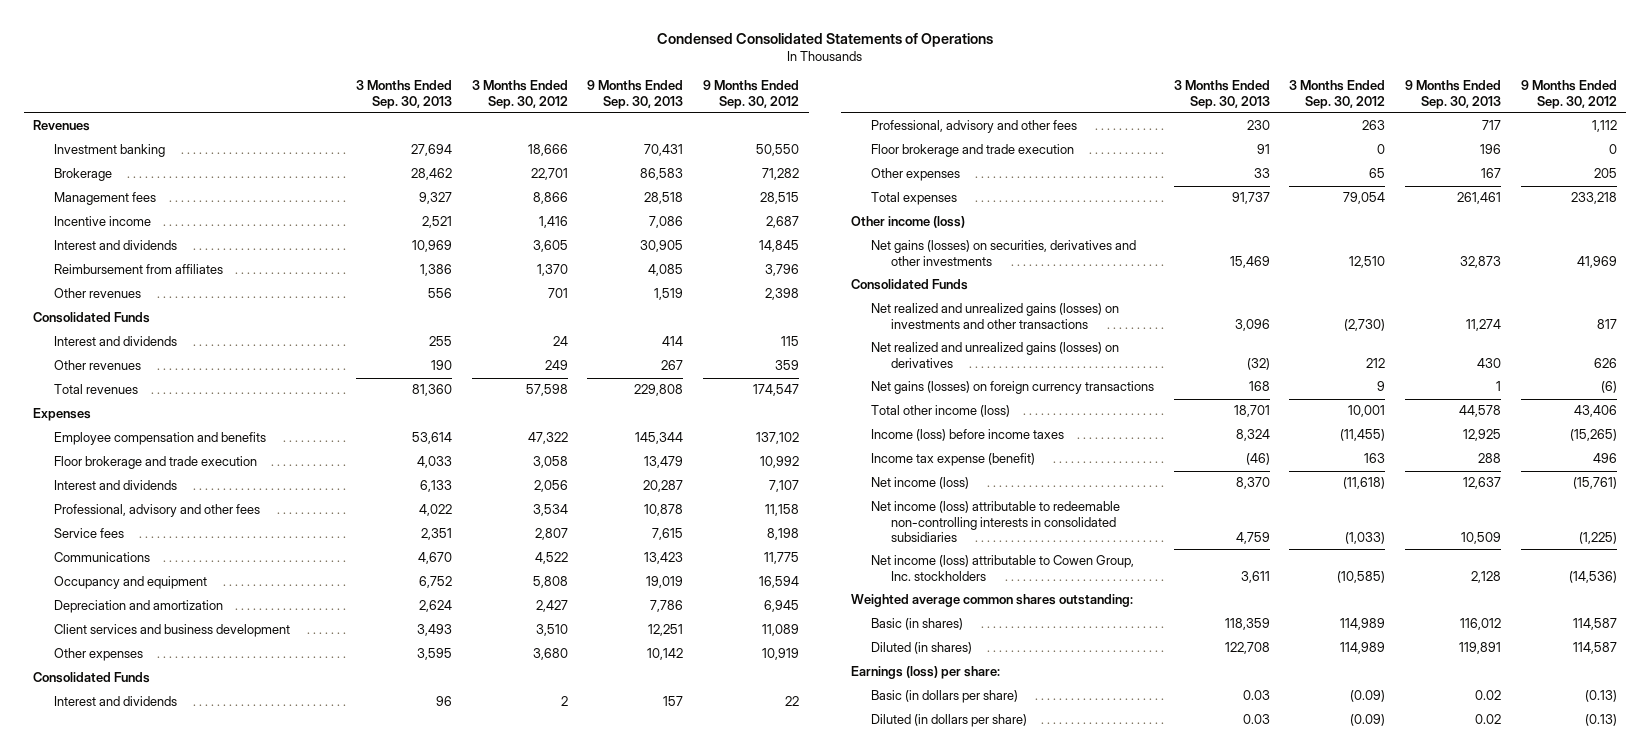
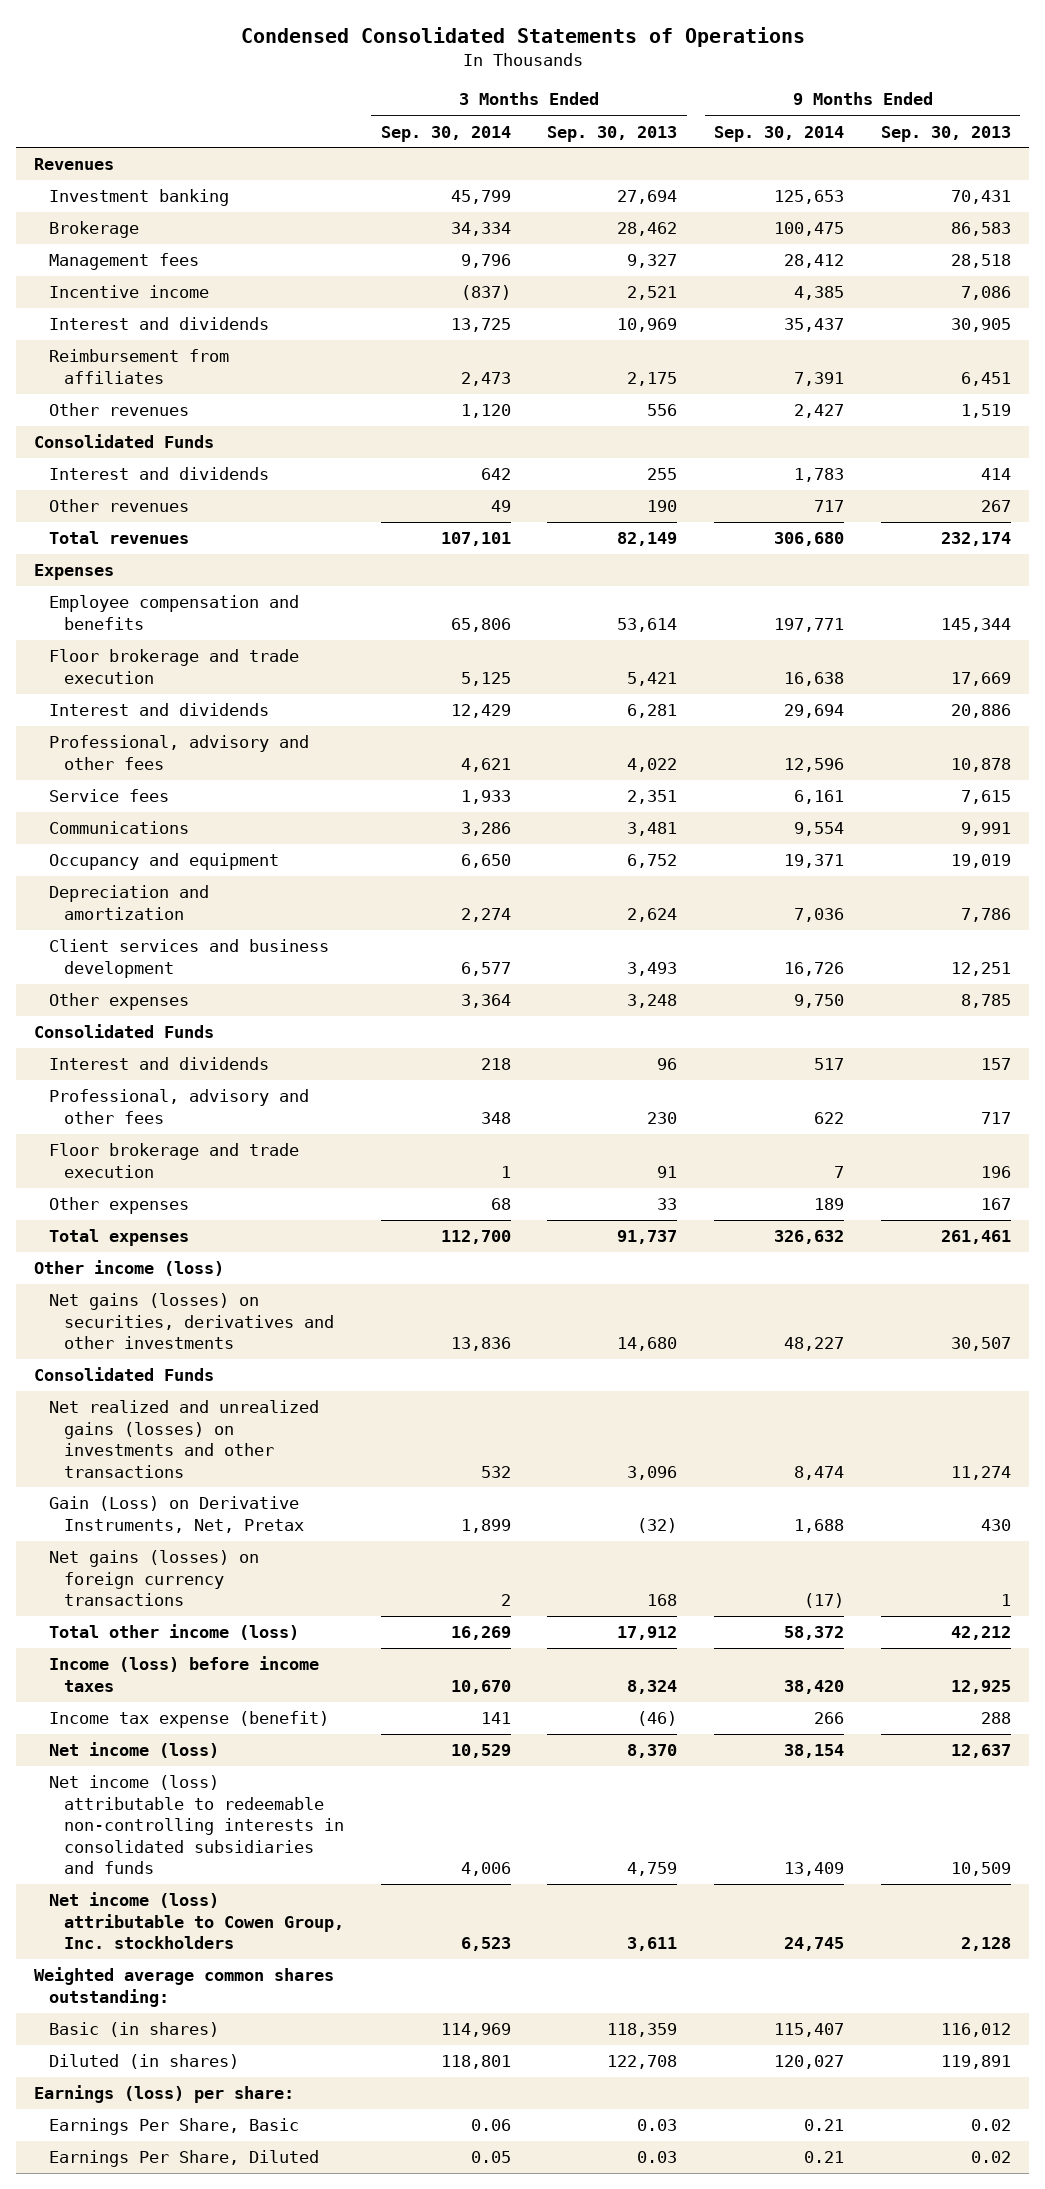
[471,80,568,109] 3 Months Ended Sep. 30, 2012 -> none
[703,80,800,109] 9 Months Ended Sep. 30, 2012 -> none
none -> [380,125,511,142] Sep. 30, 2014
none -> [714,125,845,142] Sep. 30, 2014
[420,264,453,277] 1,386 -> [627,371,678,386] 2,175
[648,264,684,277] 4,085 -> [960,371,1011,386] 6,451
[412,384,453,397] 81,360 -> [617,532,678,547] 82,149
[634,384,684,397] 229,808 -> [940,532,1011,547] 232,174
[417,456,453,469] 4,033 -> [627,671,678,686] 5,421
[644,456,684,469] 13,479 -> [950,671,1011,686] 17,669
[420,480,453,493] 6,133 -> [627,704,678,719] 6,281
[643,480,684,493] 20,287 -> [950,704,1011,719] 20,886
[418,552,453,565] 4,670 -> [627,822,678,837] 3,481
[644,552,684,565] 13,423 -> [960,822,1011,837] 9,991
[417,648,453,661] 3,595 -> [627,994,678,1009] 3,248
[647,648,684,661] 10,142 -> [960,994,1011,1009] 8,785
[1229,255,1270,268] 15,469 -> [617,1337,678,1352] 14,680
[1459,255,1501,268] 32,873 -> [950,1337,1011,1352] 30,507
[870,342,1119,368] Net realized and unrealized gains (losses) on derivatives -> [49,1496,304,1533] Gain (Loss) on Derivative Instruments, Net, Pretax
[1233,405,1270,418] 18,701 -> [617,1626,678,1641] 17,912
[1458,405,1501,418] 44,578 -> [950,1626,1011,1641] 42,212
[870,501,1120,543] Net income (loss) attributable to redeemable non-controlling interests in consolidated subsidiaries -> [49,1775,344,1874] Net income (loss) attributable to redeemable non-controlling interests in consolidated subsidiaries and funds
[870,690,1018,704] Basic (in dollars per share) -> [49,2118,300,2136] Earnings Per Share, Basic
[870,714,1027,728] Diluted (in dollars per share) -> [49,2150,320,2168] Earnings Per Share, Diluted

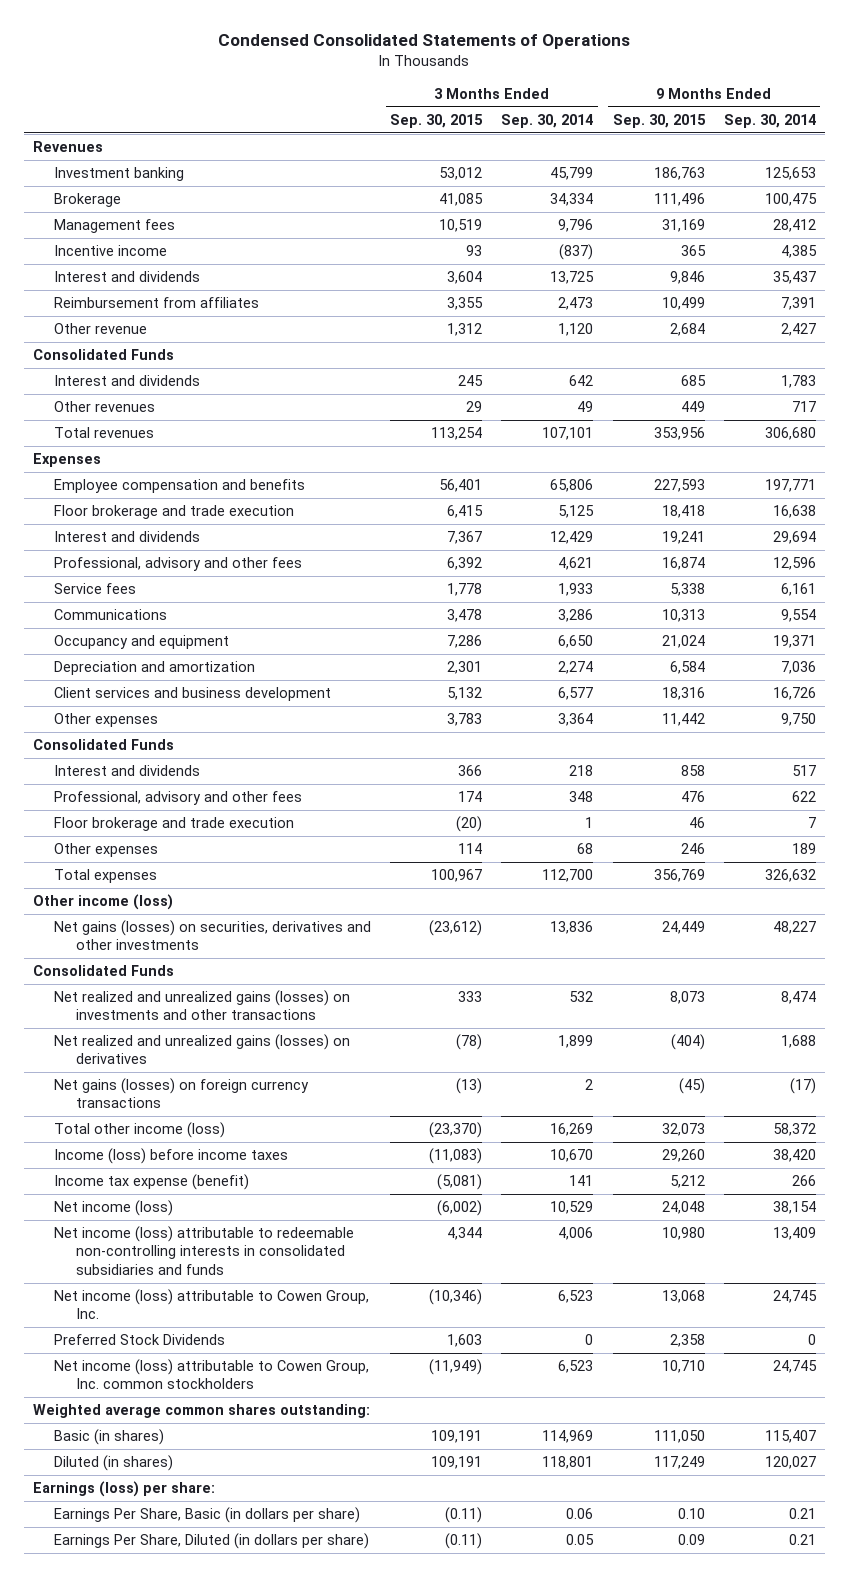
[547,125,678,142] Sep. 30, 2013 -> none
[880,125,1011,142] Sep. 30, 2013 -> none
none -> [390,113,484,128] Sep. 30, 2015
none -> [612,113,706,128] Sep. 30, 2015
[49,403,190,417] Other revenues -> [54,323,148,335] Other revenue
[49,1496,304,1533] Gain (Loss) on Derivative Instruments, Net, Pretax -> [54,1034,351,1065] Net realized and unrealized gains (losses) on derivatives
[49,1892,344,1950] Net income (loss) attributable to Cowen Group, Inc. stockholders -> [54,1289,370,1320] Net income (loss) attributable to Cowen Group, Inc.
none -> [54,1334,226,1346] Preferred Stock Dividends
none -> [54,1359,370,1390] Net income (loss) attributable to Cowen Group, Inc. common stockholders
[49,2118,300,2136] Earnings Per Share, Basic -> [54,1507,361,1524] Earnings Per Share, Basic (in dollars per share)
[49,2150,320,2168] Earnings Per Share, Diluted -> [54,1533,370,1550] Earnings Per Share, Diluted (in dollars per share)

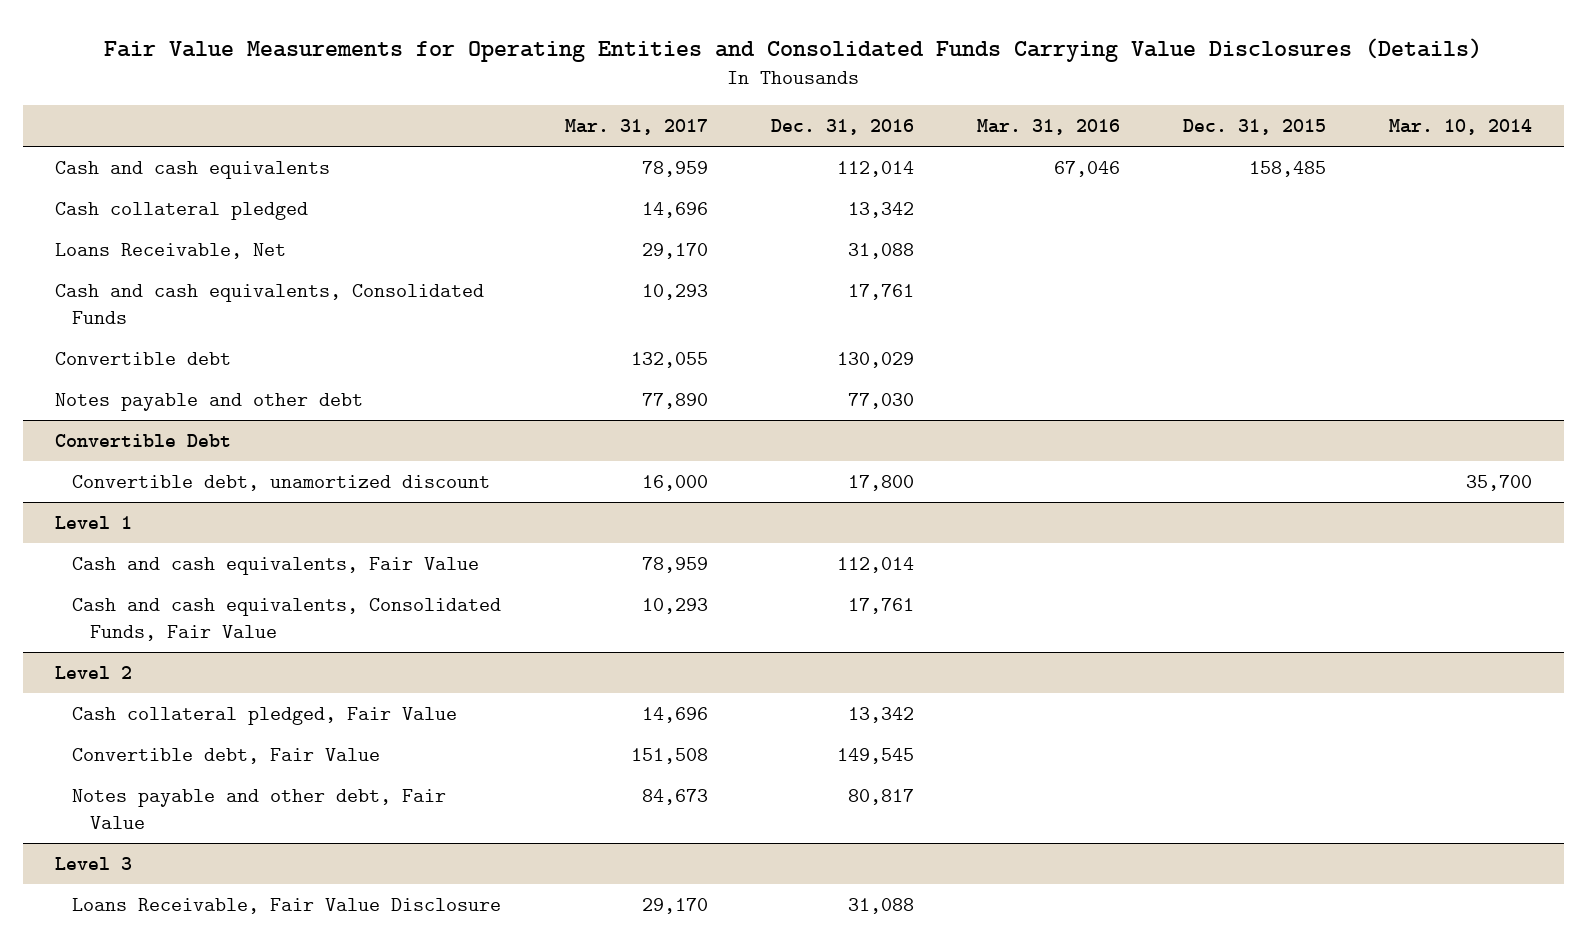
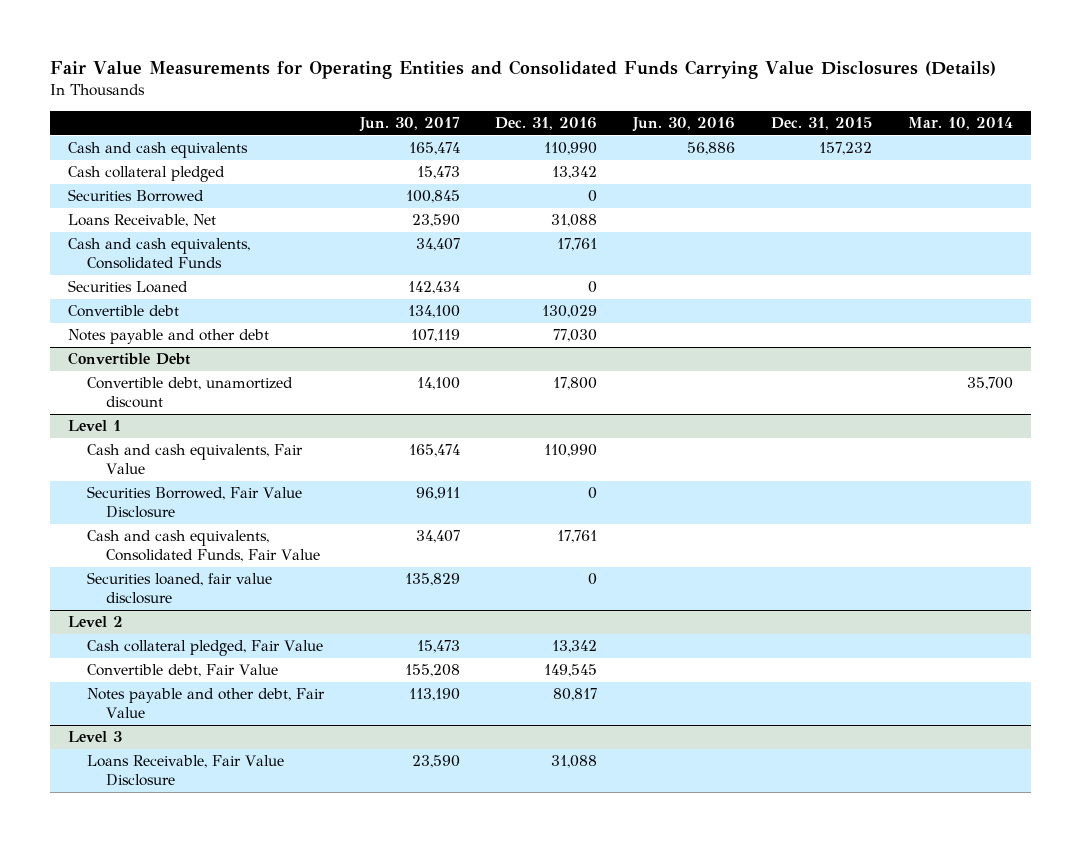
[564,119,708,136] Mar. 31, 2017 -> none
[976,119,1120,136] Mar. 31, 2016 -> none
none -> [358,117,460,133] Jun. 30, 2017
none -> [632,117,736,133] Jun. 30, 2016
[836,160,914,177] 112,014 -> [544,142,598,156] 110,990
[1249,160,1327,177] 158,485 -> [818,142,872,156] 157,232
none -> [67,189,204,203] Securities Borrowed
none -> [67,280,188,294] Securities Loaned
[836,556,914,573] 112,014 -> [544,444,598,458] 110,990
none -> [86,486,302,519] Securities Borrowed, Fair Value Disclosure
none -> [86,572,272,605] Securities loaned, fair value disclosure

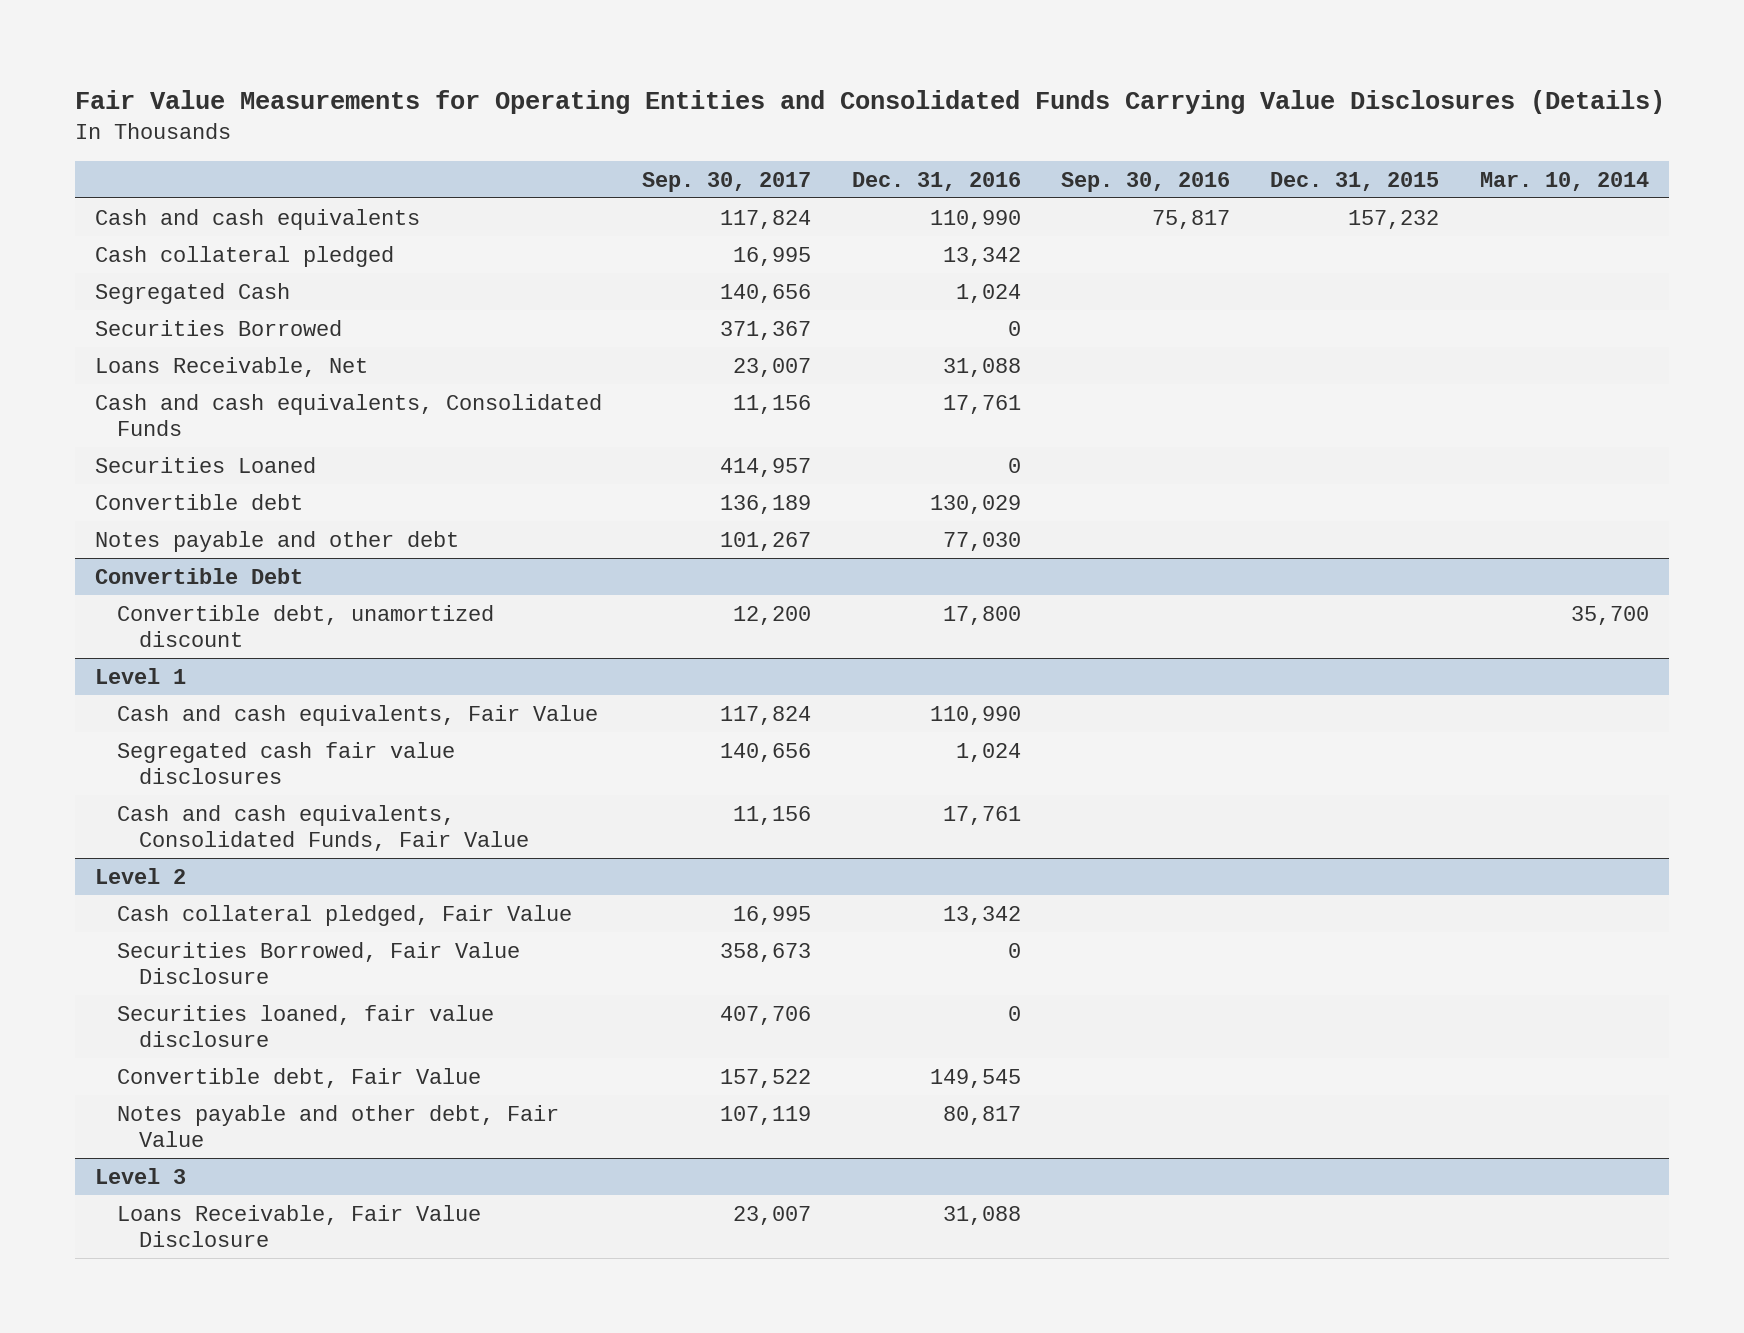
[358,117,460,133] Jun. 30, 2017 -> none
[632,117,736,133] Jun. 30, 2016 -> none
none -> [642,171,812,192] Sep. 30, 2017
none -> [1060,171,1230,192] Sep. 30, 2016
none -> [95,282,291,304] Segregated Cash
[86,486,302,519] Securities Borrowed, Fair Value Disclosure -> none
none -> [116,741,455,785] Segregated cash fair value disclosures
[86,572,272,605] Securities loaned, fair value disclosure -> none
none -> [116,941,520,985] Securities Borrowed, Fair Value Disclosure
none -> [116,1004,494,1048] Securities loaned, fair value disclosure

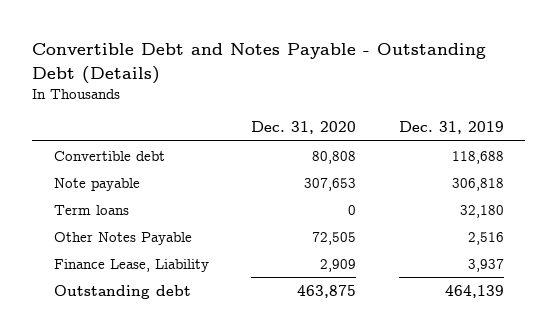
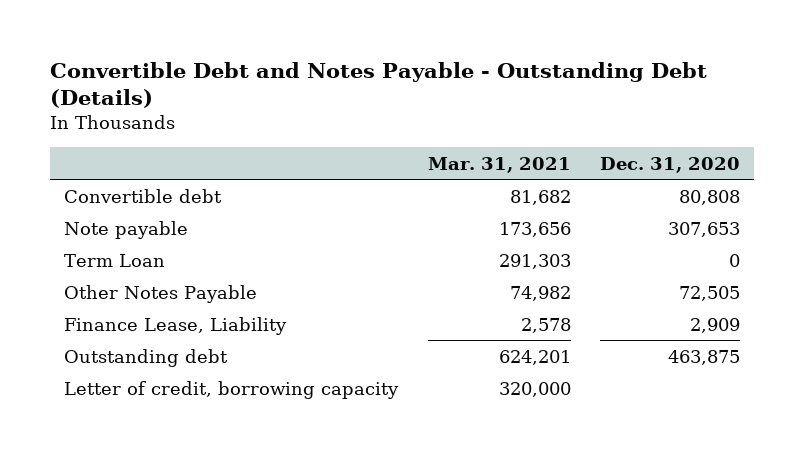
[398,121,504,135] Dec. 31, 2019 -> none
none -> [427,156,571,173] Mar. 31, 2021
[53,204,129,215] Term loans -> [64,253,166,267] Term Loan
none -> [64,380,400,399] Letter of credit, borrowing capacity

